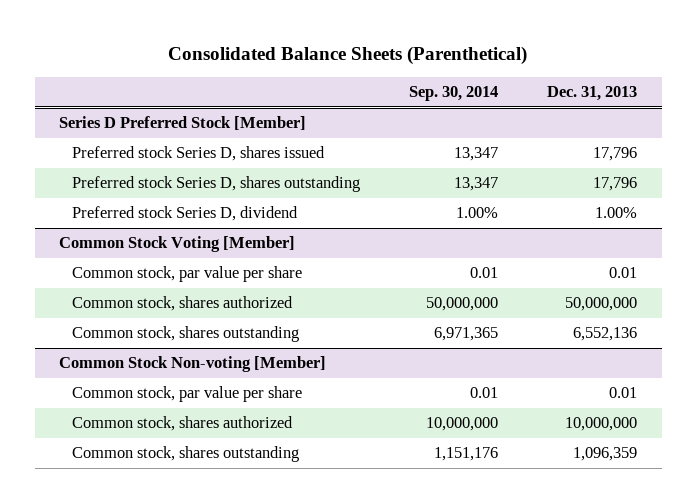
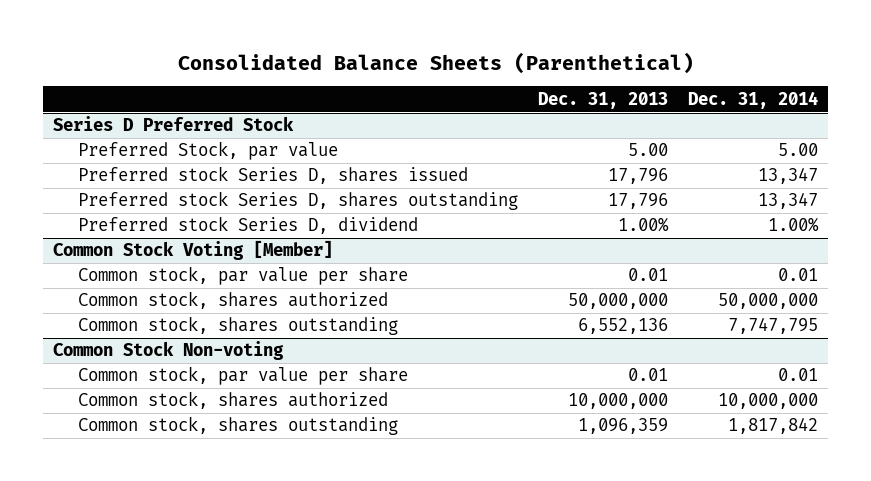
[409,86,499,102] Sep. 30, 2014 -> none
none -> [687,90,818,109] Dec. 31, 2014
[59,116,307,131] Series D Preferred Stock [Member] -> [53,116,295,132] Series D Preferred Stock
none -> [78,141,339,161] Preferred Stock, par value
[59,356,327,373] Common Stock Non-voting [Member] -> [53,341,285,361] Common Stock Non-voting

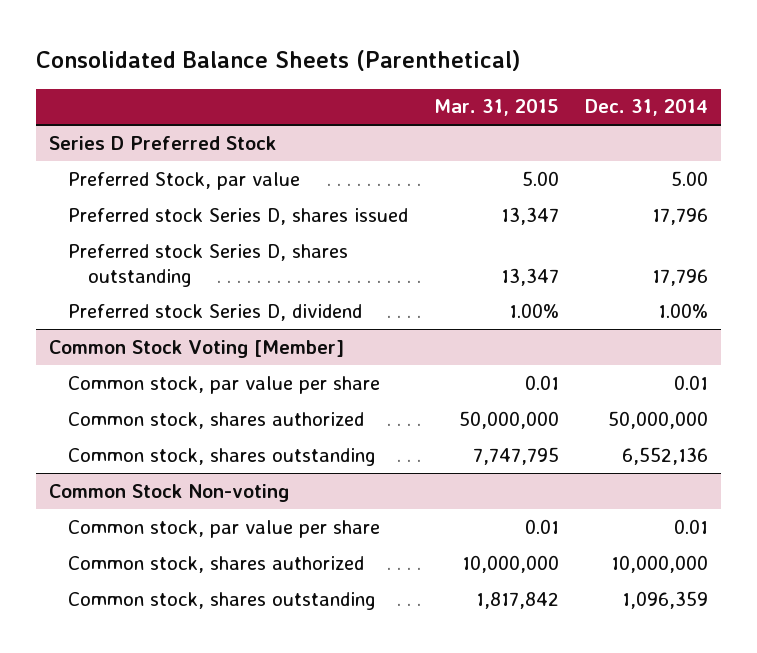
[538,91,669,109] Dec. 31, 2013 -> none
none -> [434,99,560,117] Mar. 31, 2015
[757,167,818,185] 13,347 -> [652,207,709,225] 17,796
[757,192,818,210] 13,347 -> [652,268,709,286] 17,796
[727,317,818,335] 7,747,795 -> [622,446,709,465] 6,552,136
[727,417,818,435] 1,817,842 -> [622,590,709,609] 1,096,359

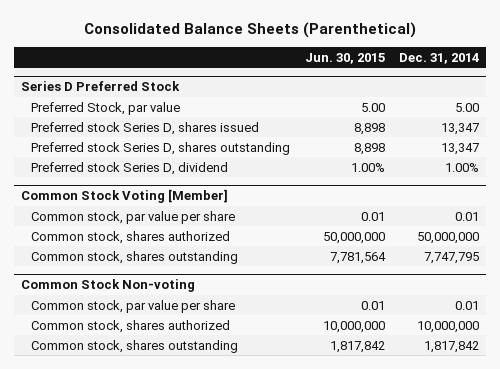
[434,99,560,117] Mar. 31, 2015 -> none
none -> [304,52,385,64] Jun. 30, 2015
[652,207,709,225] 17,796 -> [441,122,480,135] 13,347
[652,268,709,286] 17,796 -> [441,142,480,155] 13,347
[622,446,709,465] 6,552,136 -> [424,251,480,264] 7,747,795
[622,590,709,609] 1,096,359 -> [424,340,480,353] 1,817,842

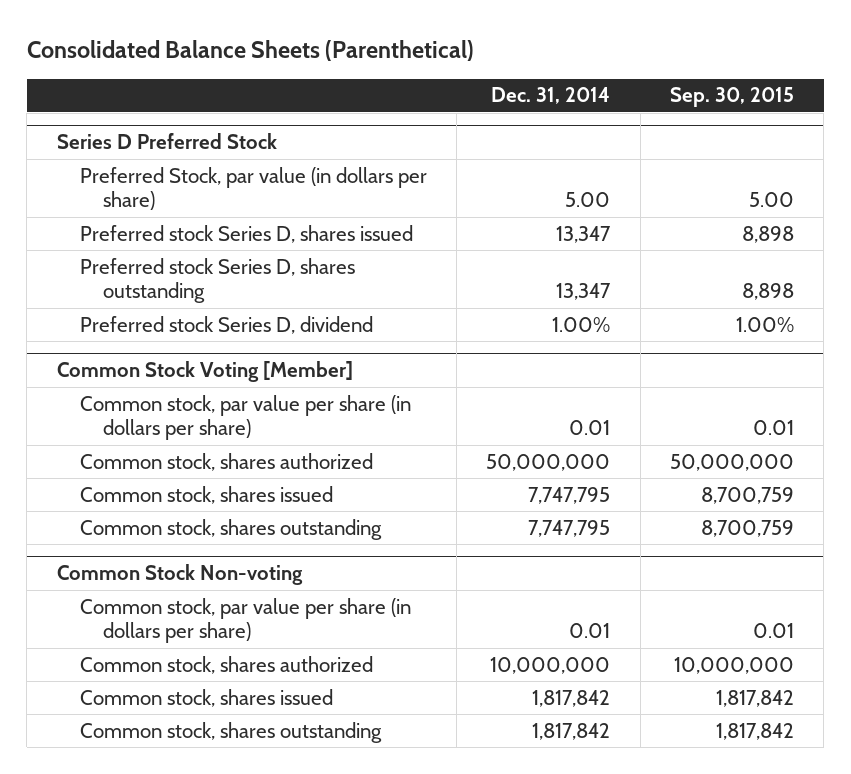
[304,52,385,64] Jun. 30, 2015 -> none
none -> [670,87,795,108] Sep. 30, 2015
[31,101,181,115] Preferred Stock, par value -> [79,166,427,211] Preferred Stock, par value (in dollars per share)
[31,210,236,224] Common stock, par value per share -> [79,394,411,441] Common stock, par value per share (in dollars per share)
none -> [79,485,333,504] Common stock, shares issued
[31,299,236,313] Common stock, par value per share -> [79,597,411,644] Common stock, par value per share (in dollars per share)
none -> [79,688,333,707] Common stock, shares issued

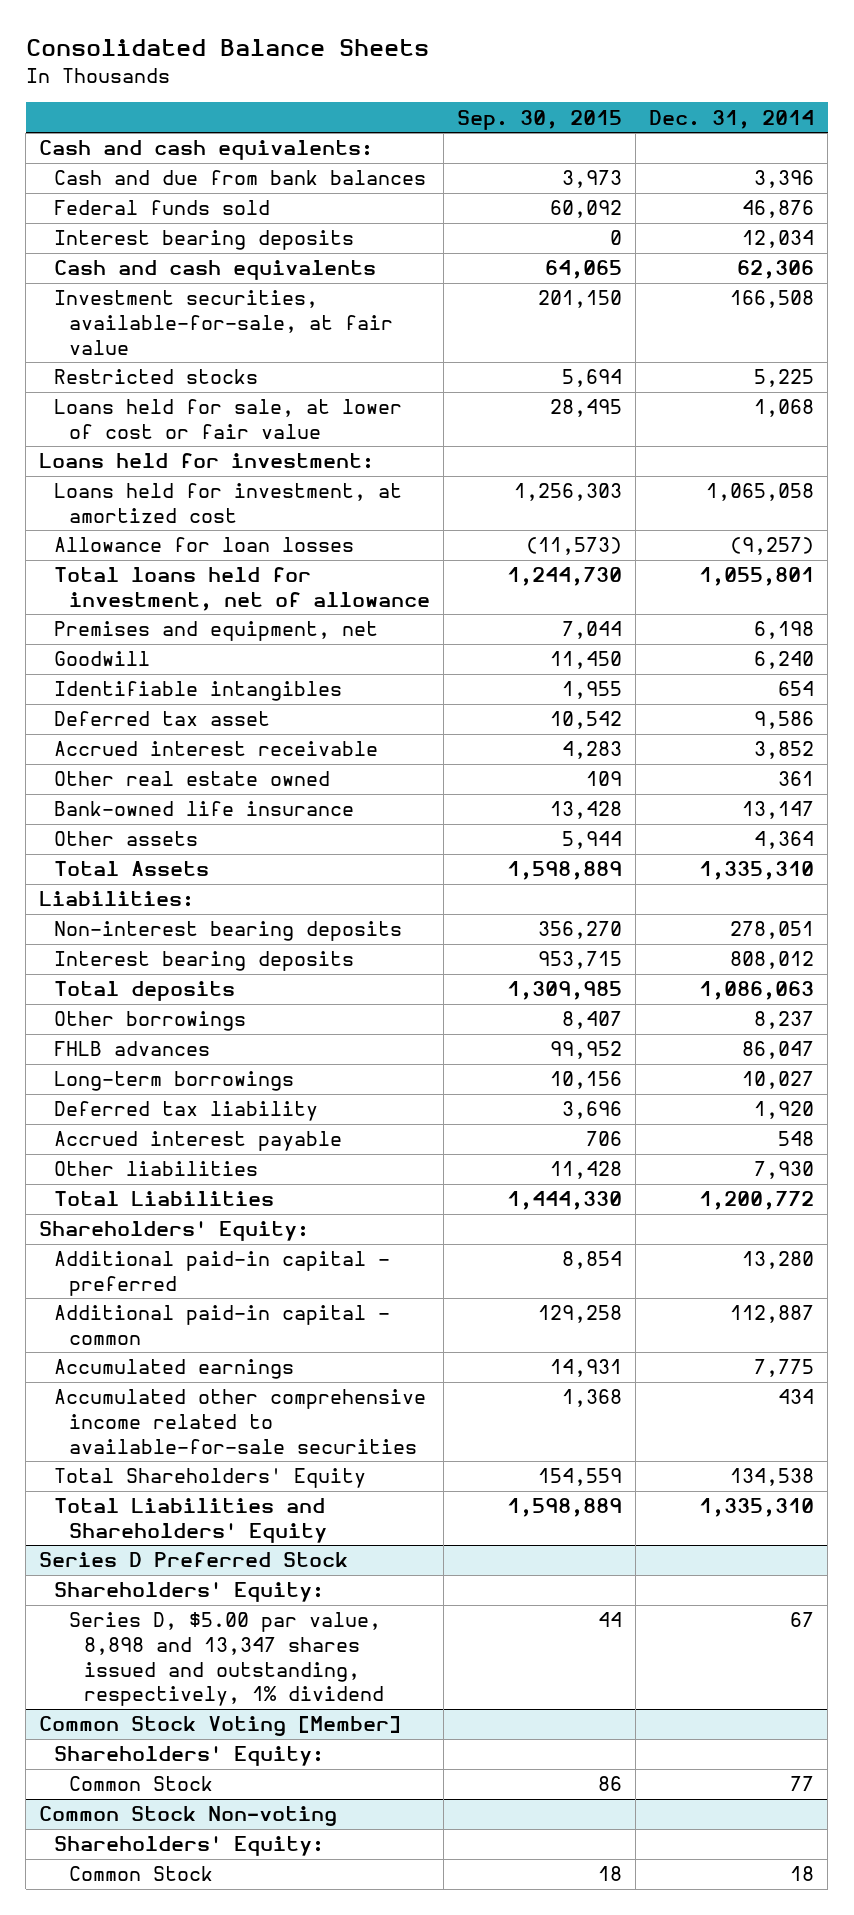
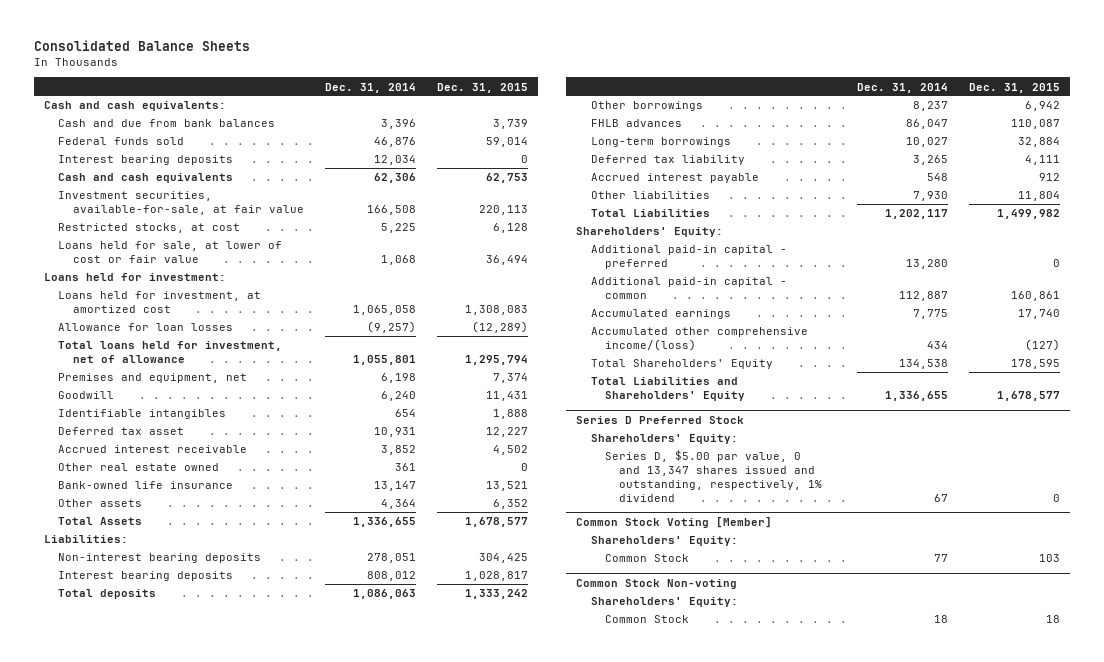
[457,109,623,130] Sep. 30, 2015 -> none
none -> [436,82,528,93] Dec. 31, 2015
[54,369,259,385] Restricted stocks -> [58,223,241,234] Restricted stocks, at cost
[754,711,815,730] 9,586 -> [373,427,416,438] 10,931
[699,861,815,881] 1,335,310 -> [352,517,416,528] 1,336,655
[754,1101,815,1120] 1,920 -> [912,155,948,166] 3,265
[699,1191,815,1211] 1,200,772 -> [884,209,948,220] 1,202,117
[54,1389,427,1454] Accumulated other comprehensive income related to available-for-sale securities -> [590,327,808,351] Accumulated other comprehensive income/(loss)
[699,1498,815,1518] 1,335,310 -> [884,390,948,401] 1,336,655
[68,1612,384,1707] Series D, $5.00 par value, 8,898 and 13,347 shares issued and outstanding, respectively, 1% dividend -> [605,450,823,502] Series D, $5.00 par value, 0 and 13,347 shares issued and outstanding, respectively, 1% dividend

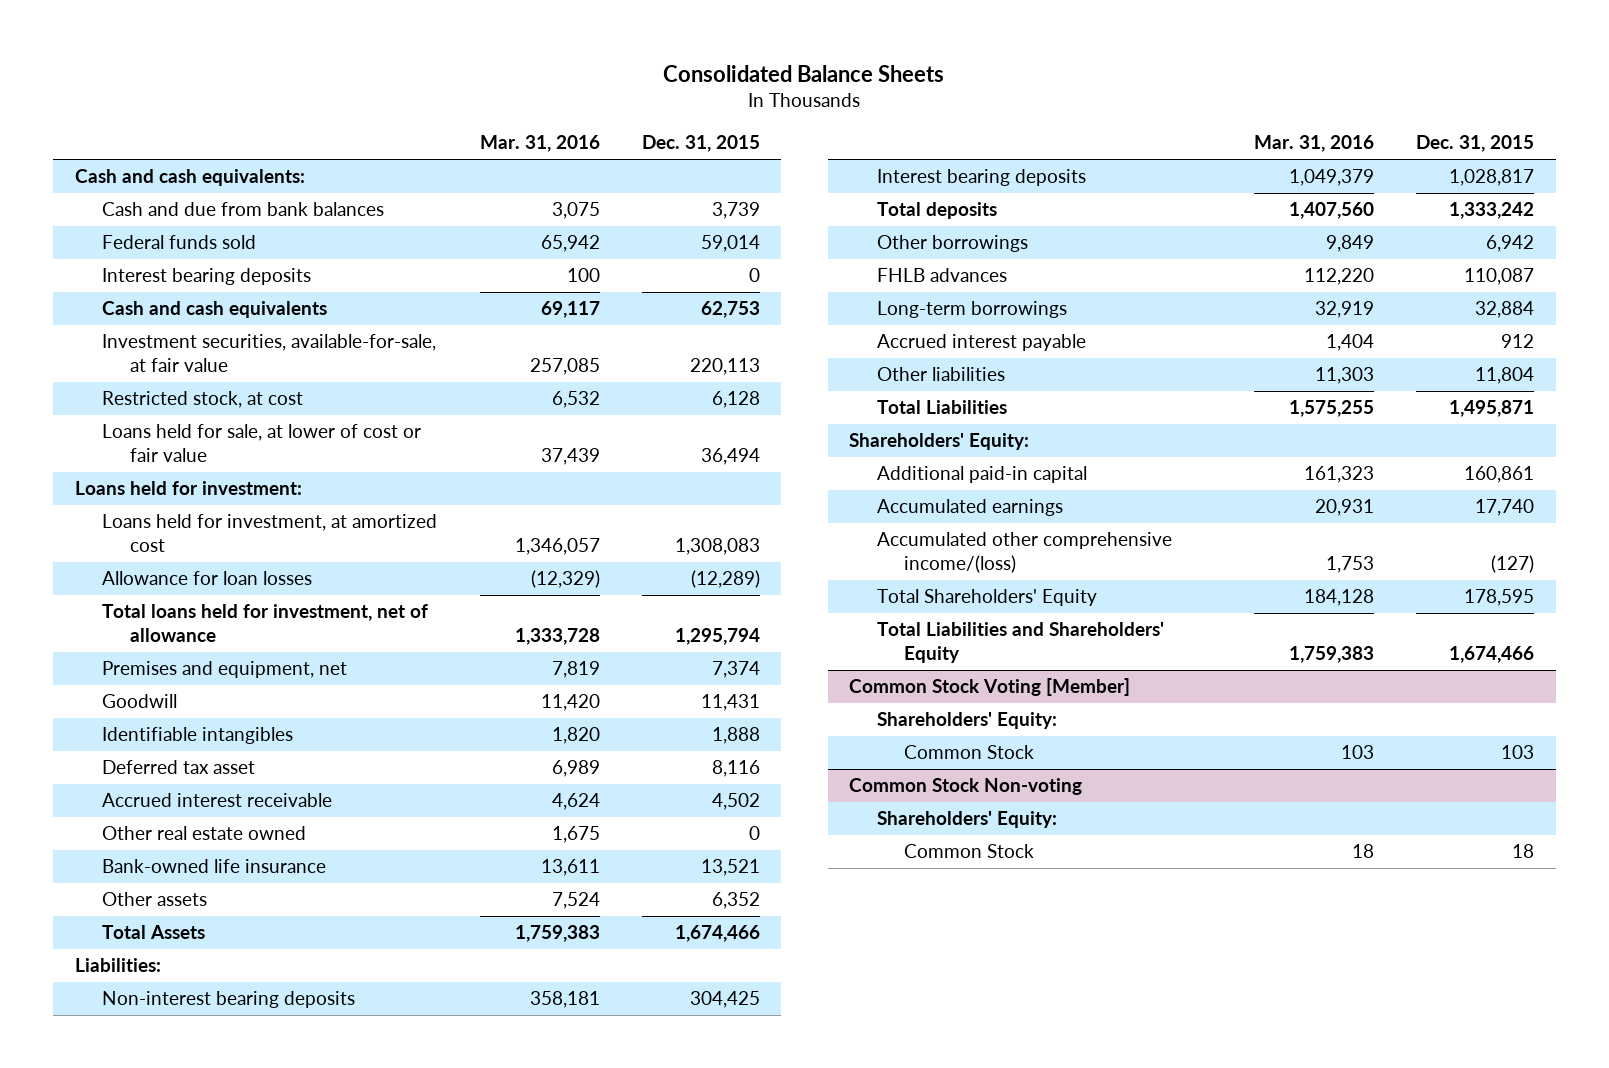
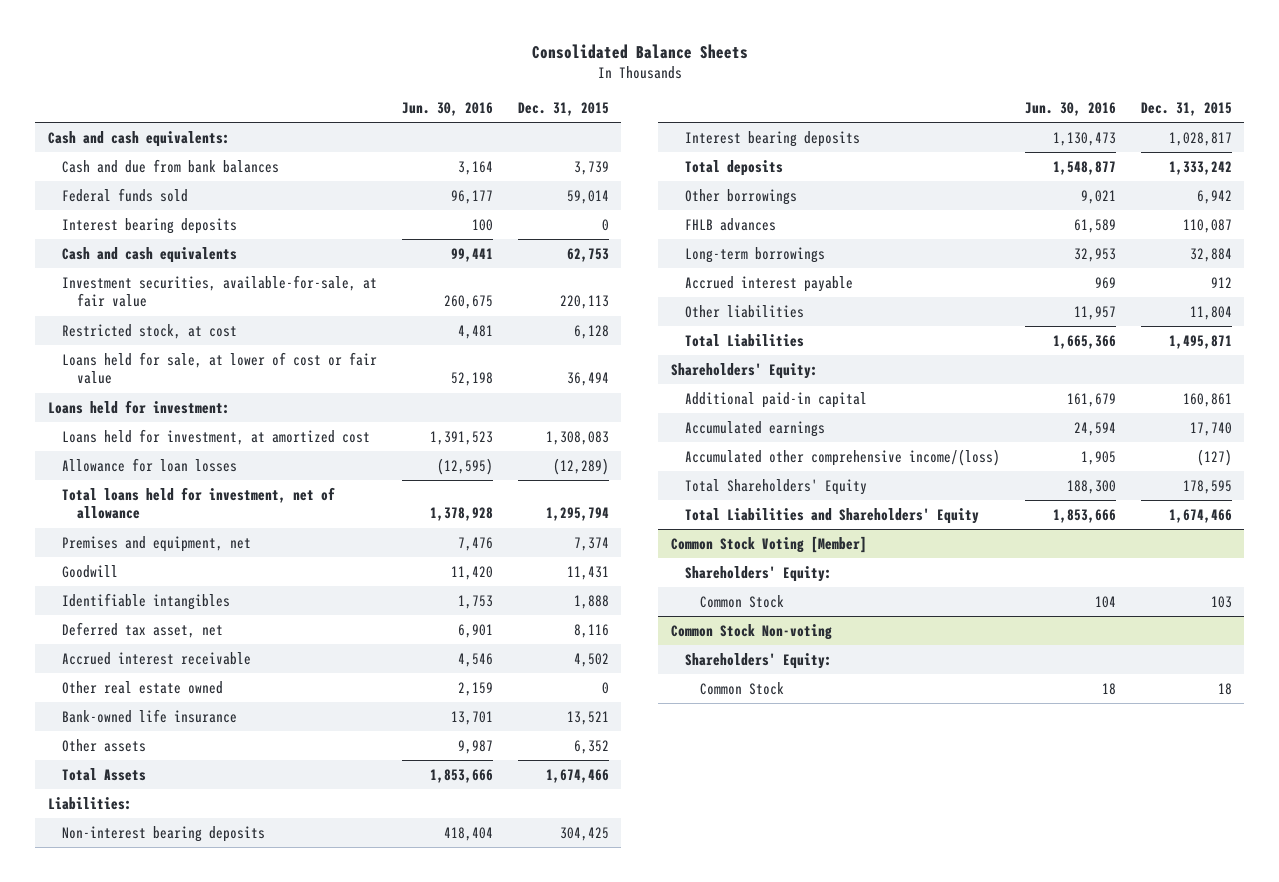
[479,135,600,153] Mar. 31, 2016 -> none
none -> [402,101,494,116] Jun. 30, 2016
[102,760,256,775] Deferred tax asset -> [62,621,224,638] Deferred tax asset, net

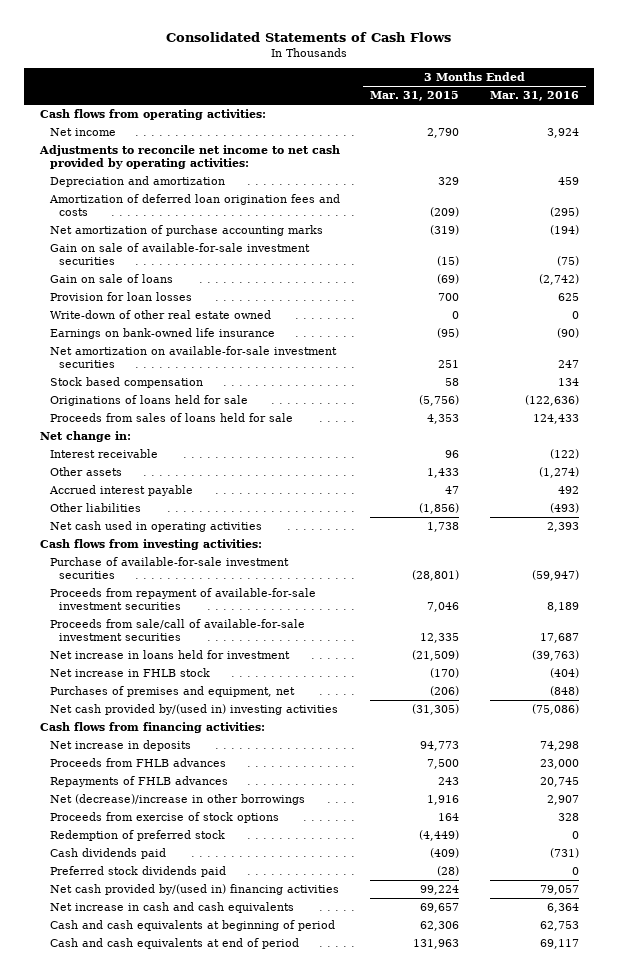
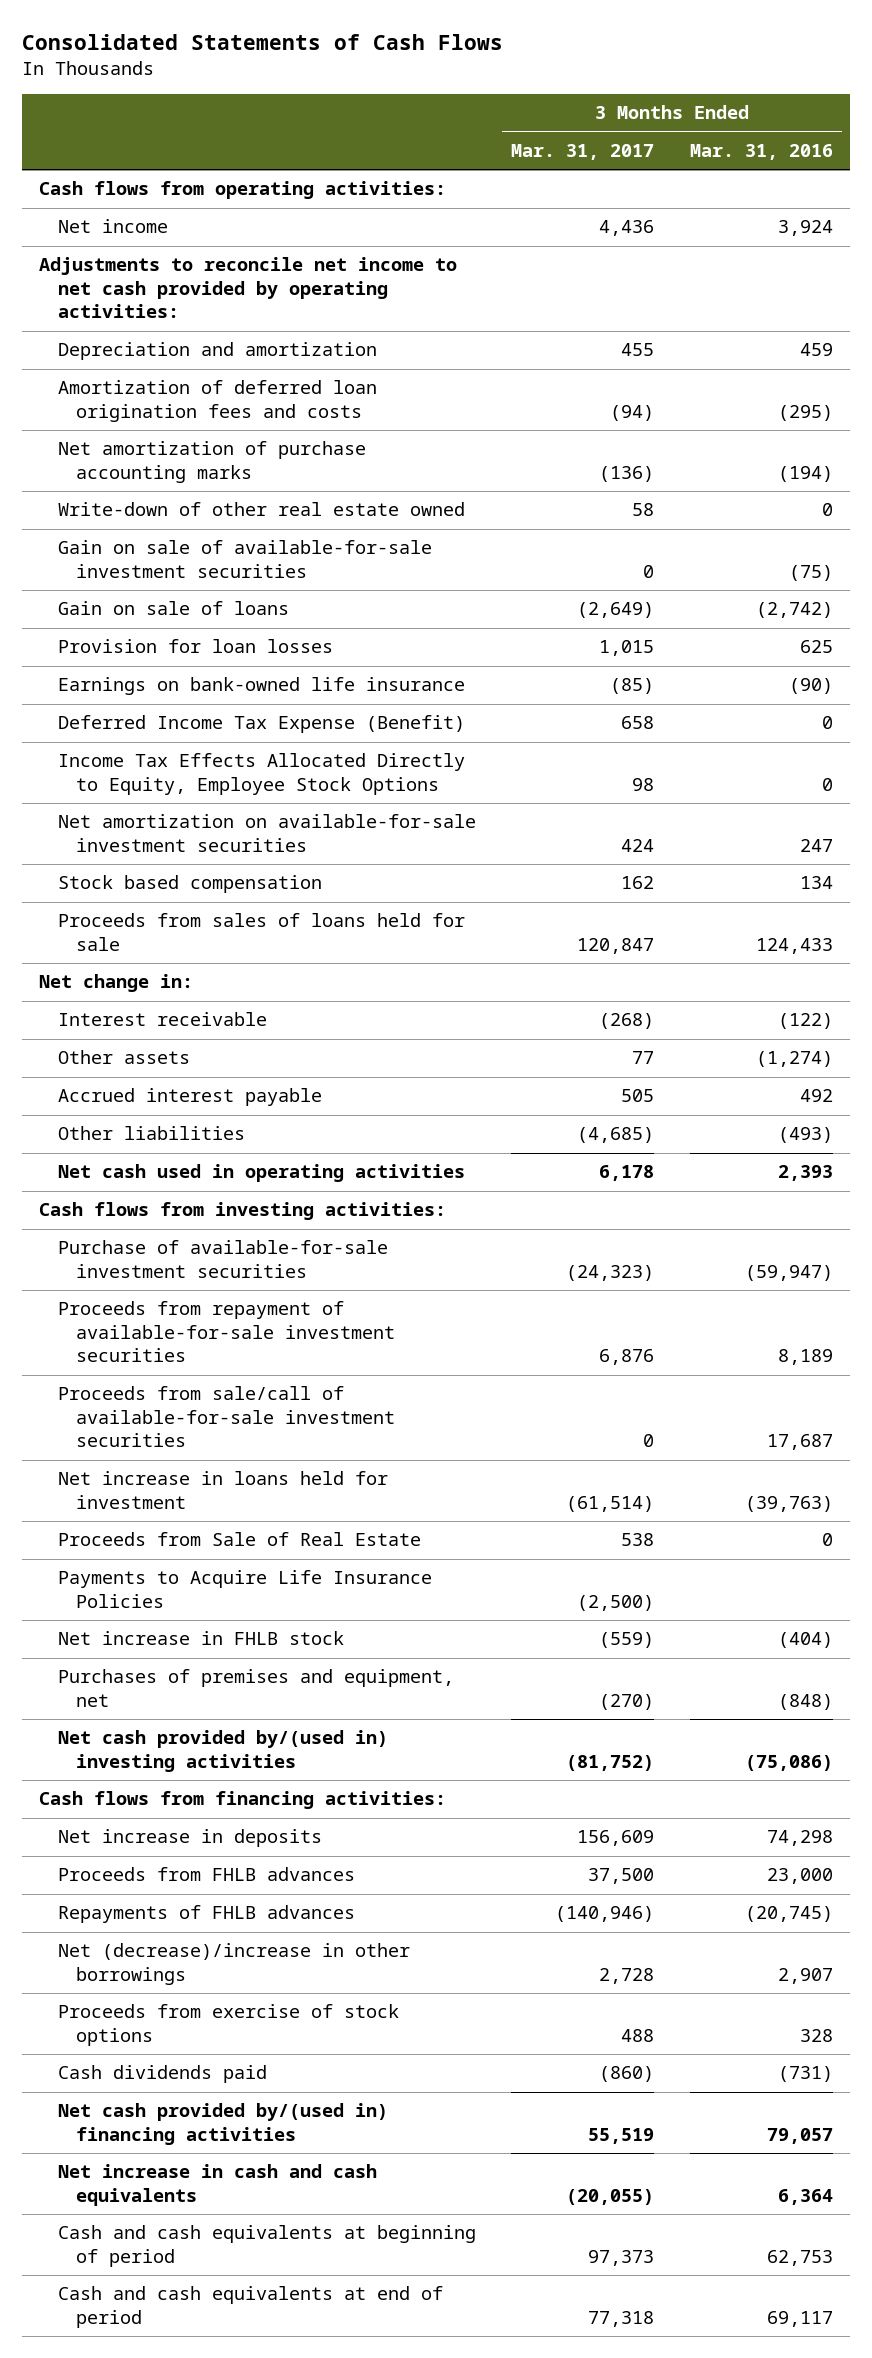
[370,91,460,102] Mar. 31, 2015 -> none
none -> [511,143,655,160] Mar. 31, 2017
[49,310,271,320] Write-down of other real estate owned -> [57,502,465,517] Write-down of other real estate owned
none -> [57,715,465,734] Deferred Income Tax Expense (Benefit)
none -> [57,753,465,795] Income Tax Effects Allocated Directly to Equity, Employee Stock Options
[49,395,248,407] Originations of loans held for sale -> none
none -> [57,1532,421,1547] Proceeds from Sale of Real Estate
none -> [57,1570,432,1608] Payments to Acquire Life Insurance Policies
[539,777,579,788] 20,745 -> [744,1906,833,1923] (20,745)
[49,830,225,842] Redemption of preferred stock -> none
[49,866,226,878] Preferred stock dividends paid -> none

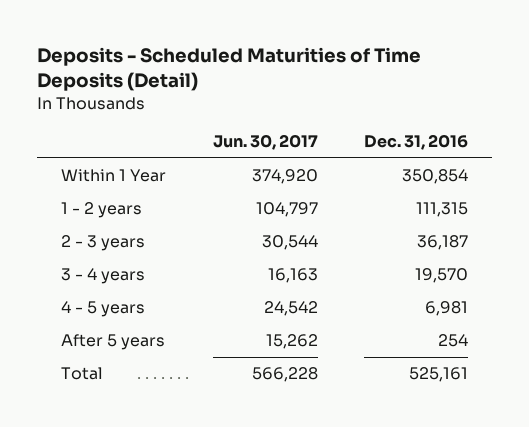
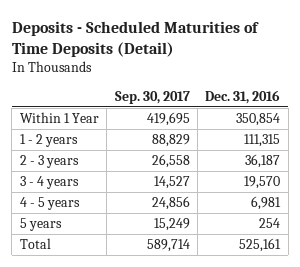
[212,134,318,151] Jun. 30, 2017 -> none
none -> [114,90,190,104] Sep. 30, 2017
[60,334,165,351] After 5 years -> [19,218,62,232] 5 years

